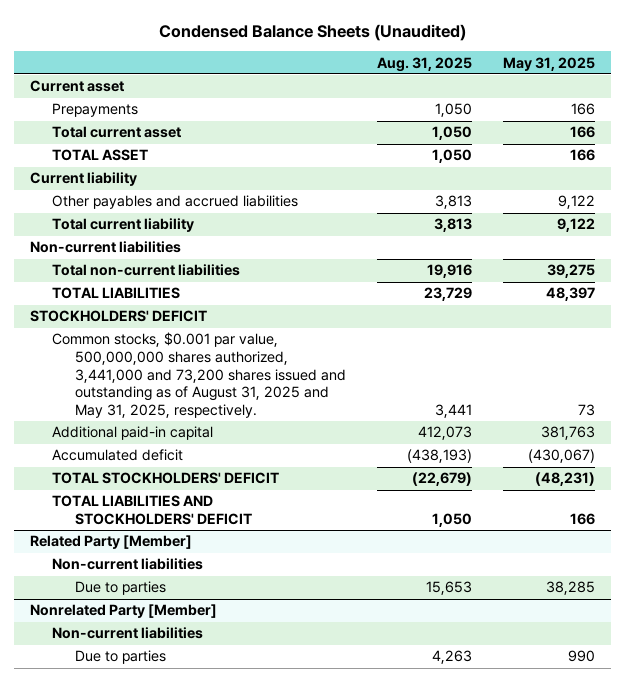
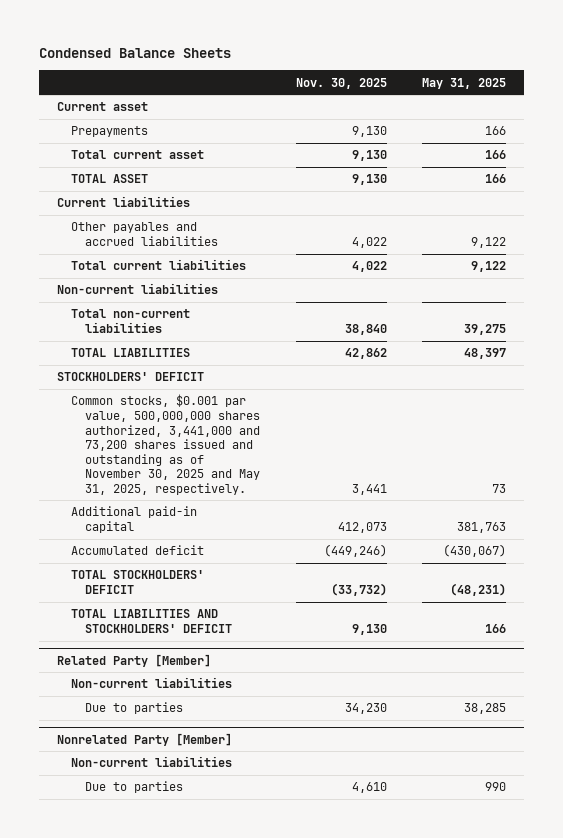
[158,23,466,41] Condensed Balance Sheets (Unaudited) -> [39,48,232,59] Condensed Balance Sheets
[377,56,473,72] Aug. 31, 2025 -> none
none -> [295,77,387,89] Nov. 30, 2025
[29,172,137,187] Current liability -> [57,196,191,208] Current liabilities
[52,218,195,233] Total current liability -> [71,259,247,271] Total current liabilities
[52,332,346,418] Common stocks, $0.001 par value, 500,000,000 shares authorized, 3,441,000 and 73,200 shares issued and outstanding as of August 31, 2025 and May 31, 2025, respectively. -> [71,394,260,495] Common stocks, $0.001 par value, 500,000,000 shares authorized, 3,441,000 and 73,200 shares issued and outstanding as of November 30, 2025 and May 31, 2025, respectively.

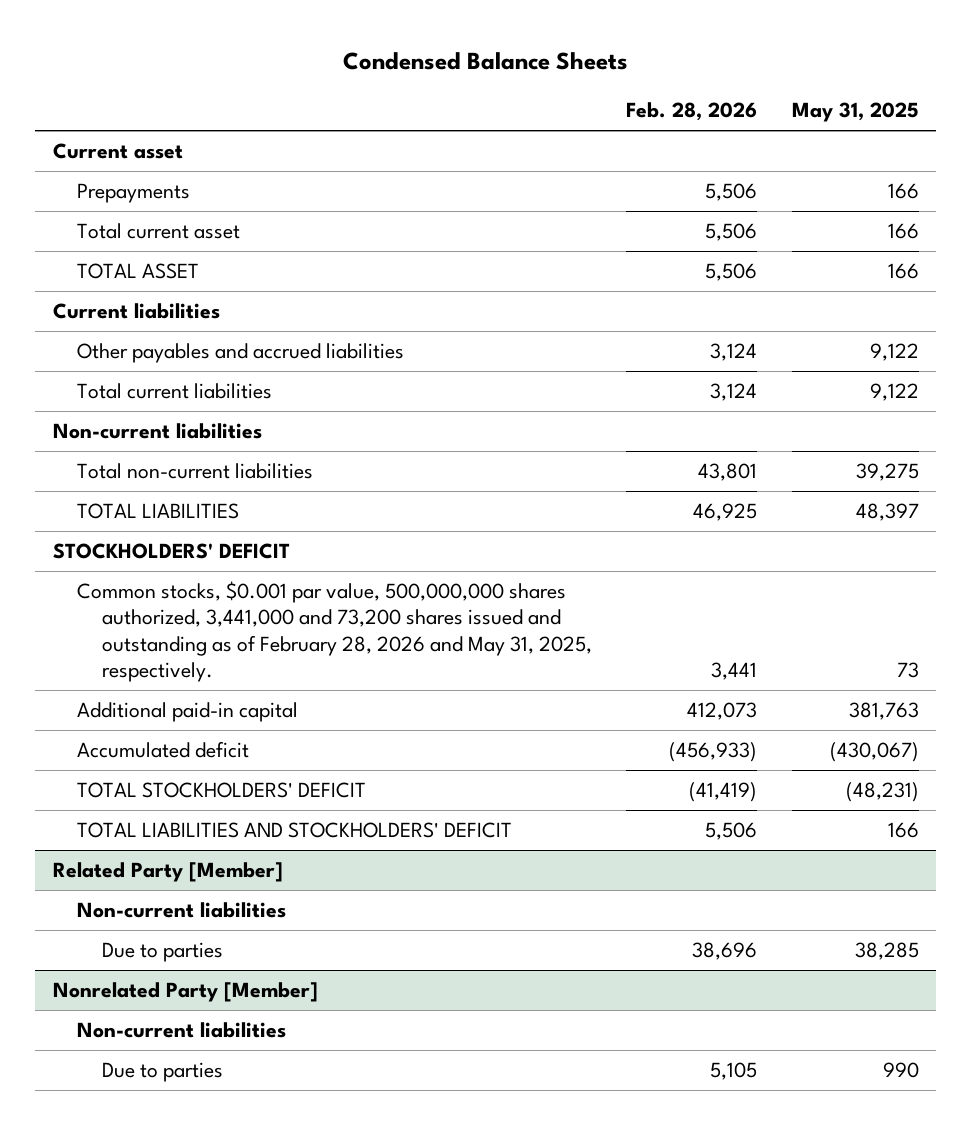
[295,77,387,89] Nov. 30, 2025 -> none
none -> [626,102,758,122] Feb. 28, 2026
[71,394,260,495] Common stocks, $0.001 par value, 500,000,000 shares authorized, 3,441,000 and 73,200 shares issued and outstanding as of November 30, 2025 and May 31, 2025, respectively. -> [77,581,592,682] Common stocks, $0.001 par value, 500,000,000 shares authorized, 3,441,000 and 73,200 shares issued and outstanding as of February 28, 2026 and May 31, 2025, respectively.

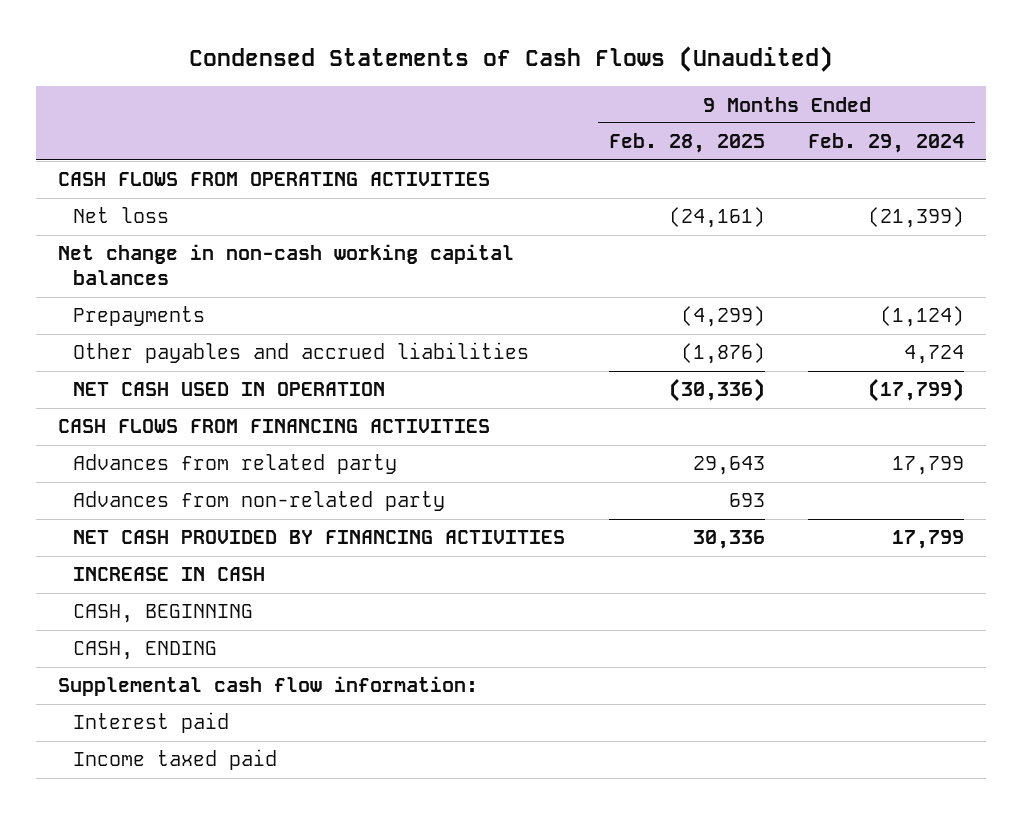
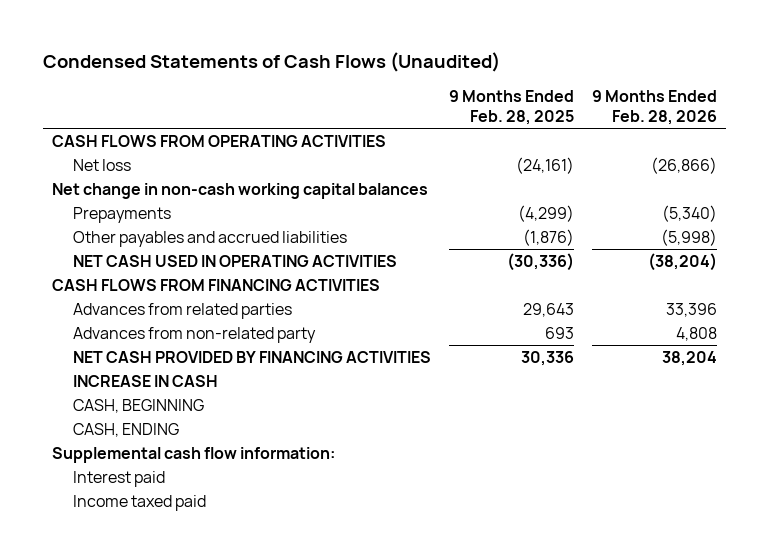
[808,133,965,154] Feb. 29, 2024 -> none
none -> [592,89,718,125] 9 Months Ended Feb. 28, 2026
[73,382,386,397] NET CASH USED IN OPERATION -> [73,255,398,268] NET CASH USED IN OPERATING ACTIVITIES
[73,454,398,475] Advances from related party -> [73,303,293,320] Advances from related parties

